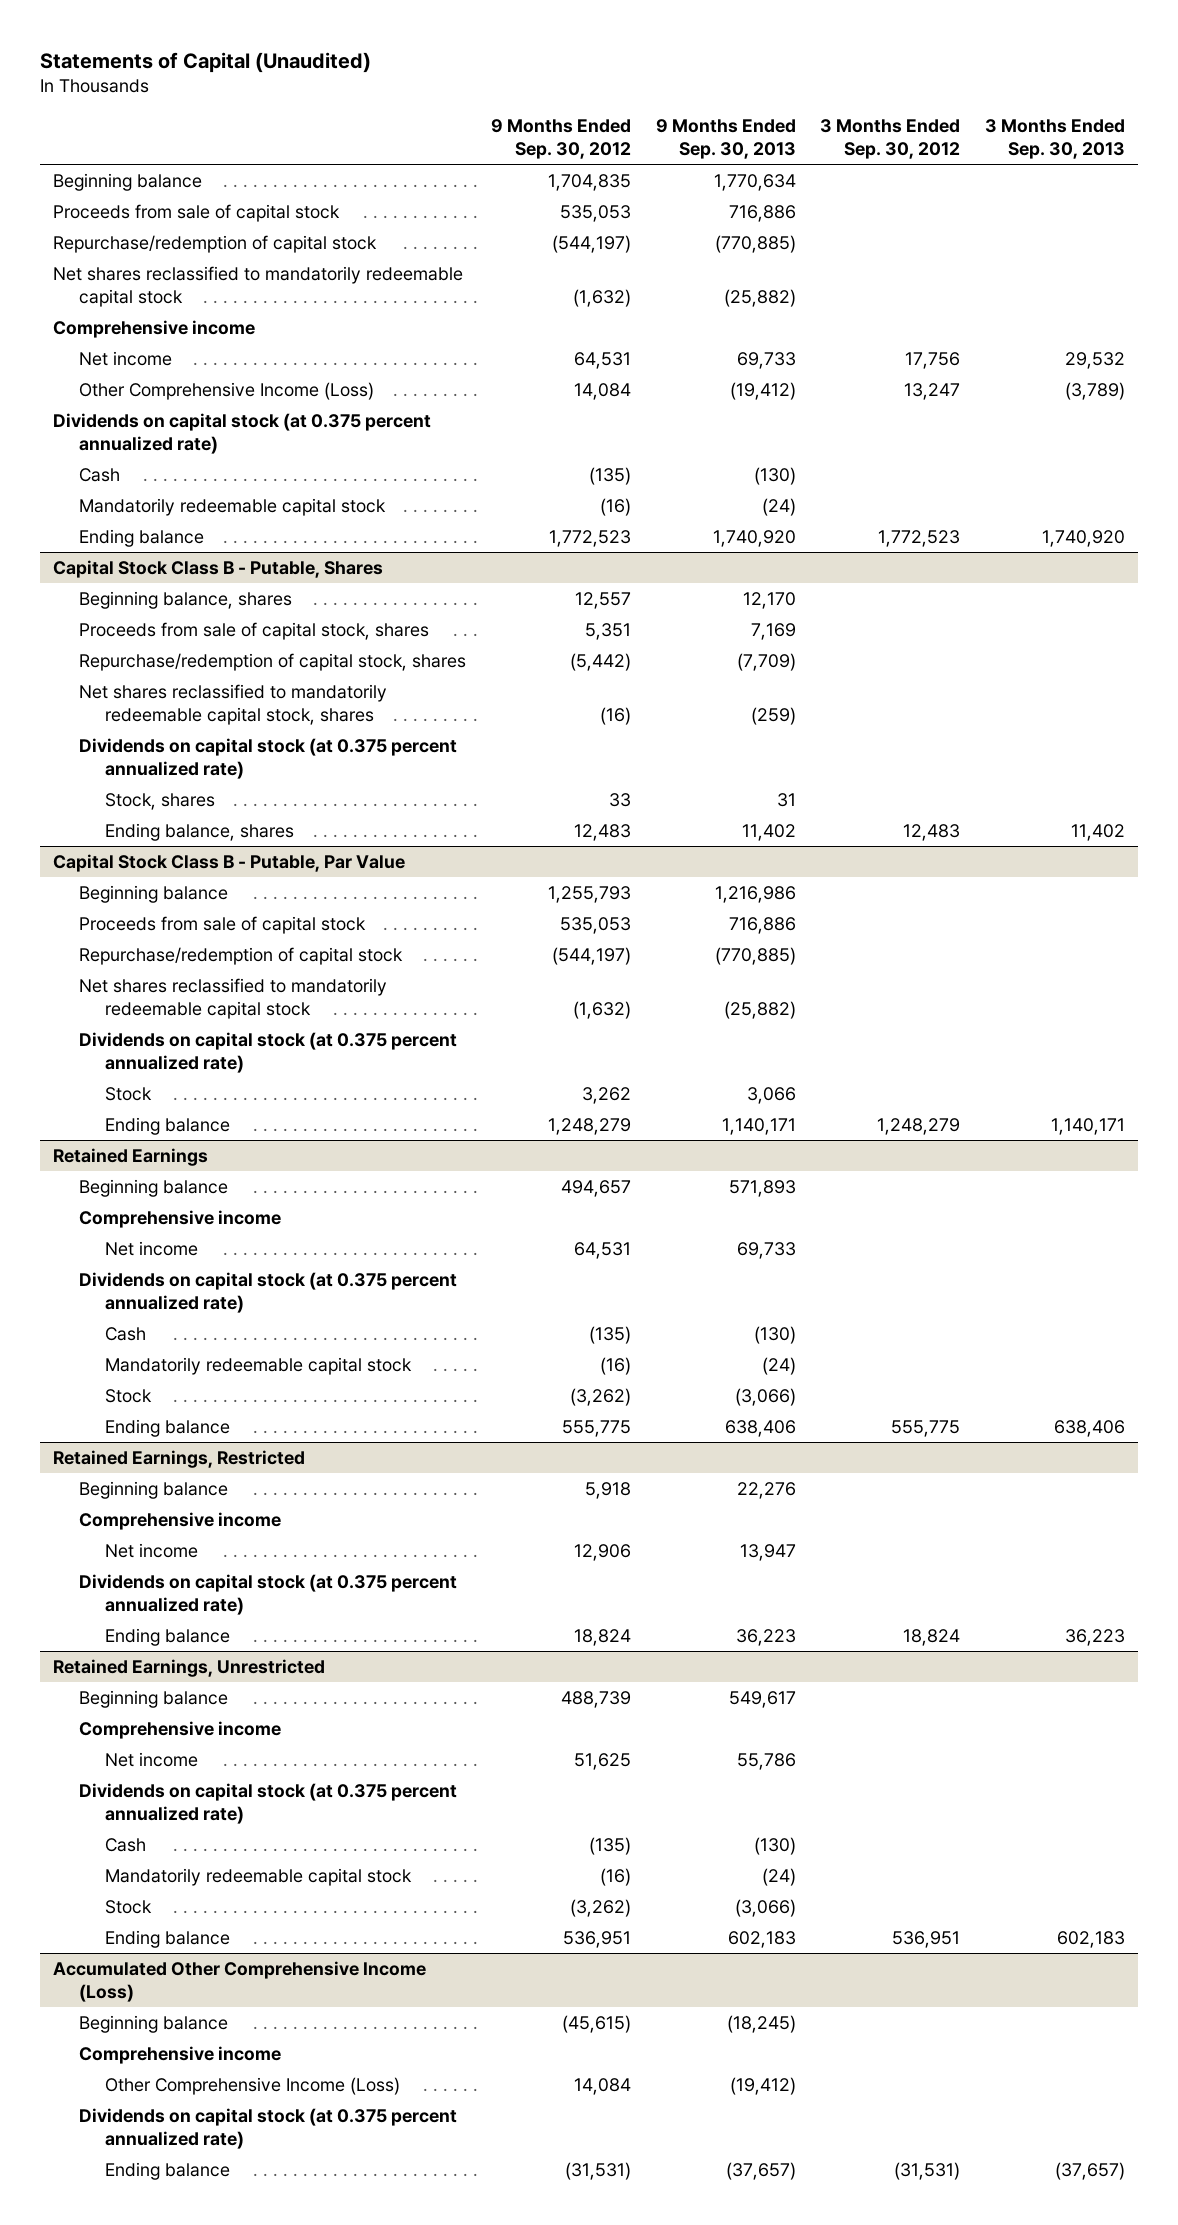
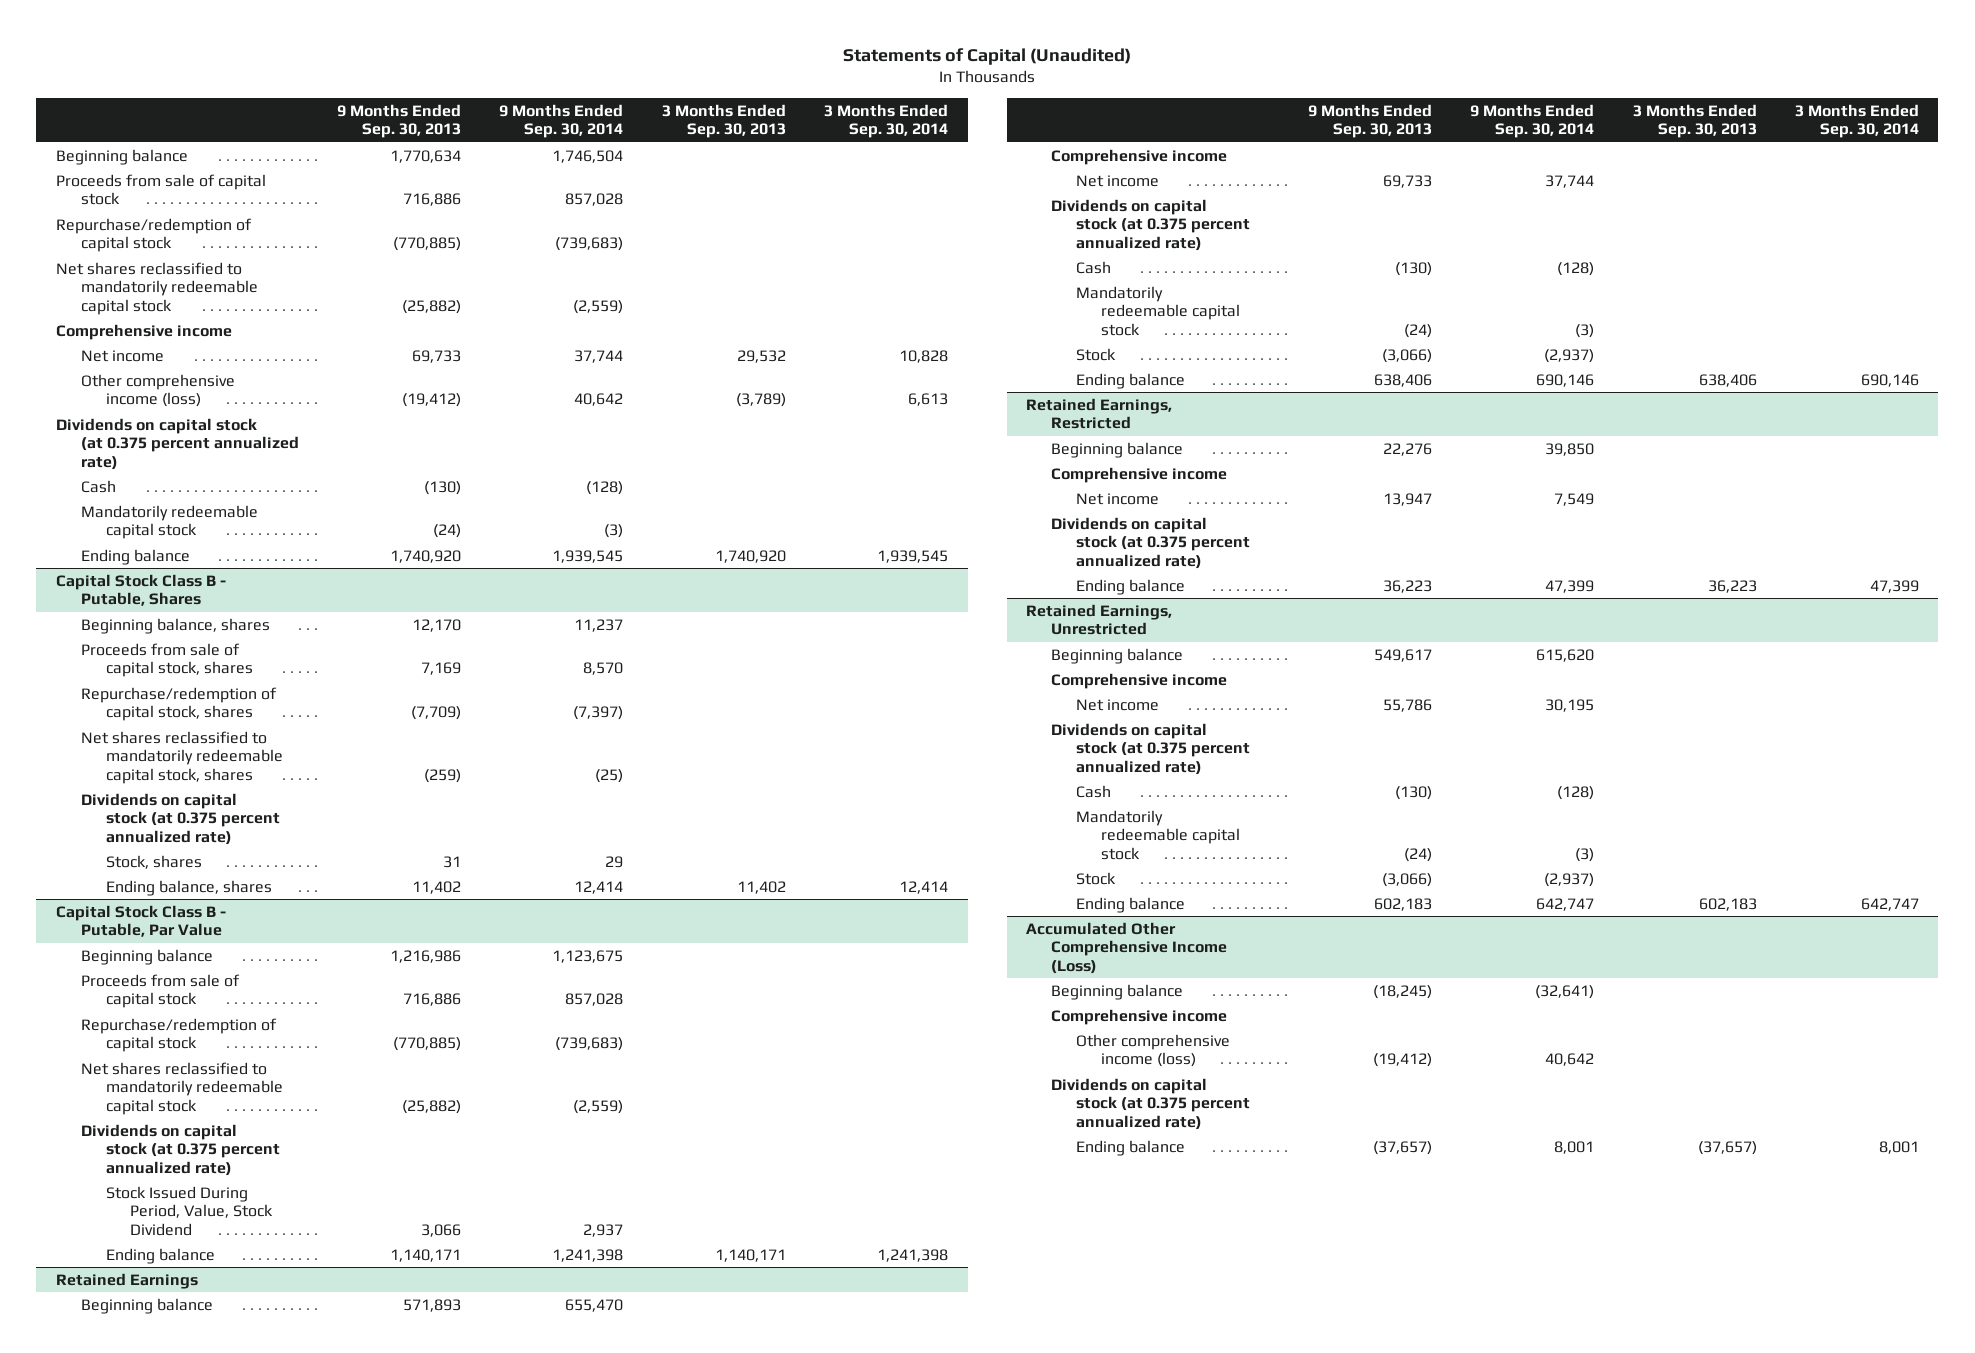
[490,118,631,160] 9 Months Ended Sep. 30, 2012 -> none
[820,118,961,160] 3 Months Ended Sep. 30, 2012 -> none
none -> [499,103,624,139] 9 Months Ended Sep. 30, 2014
none -> [824,103,949,139] 3 Months Ended Sep. 30, 2014
[78,381,374,400] Other Comprehensive Income (Loss) -> [80,373,235,408] Other comprehensive income (loss)
[105,1086,153,1101] Stock -> [105,1185,274,1236] Stock Issued During Period, Value, Stock Dividend
[105,2076,401,2095] Other Comprehensive Income (Loss) -> [1076,1033,1231,1068] Other comprehensive income (loss)

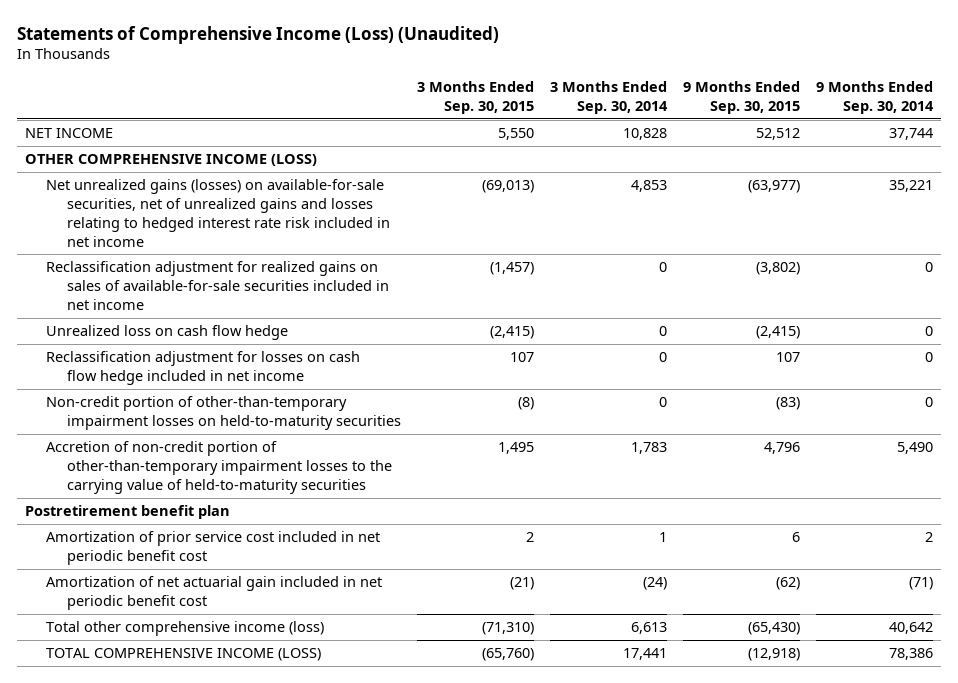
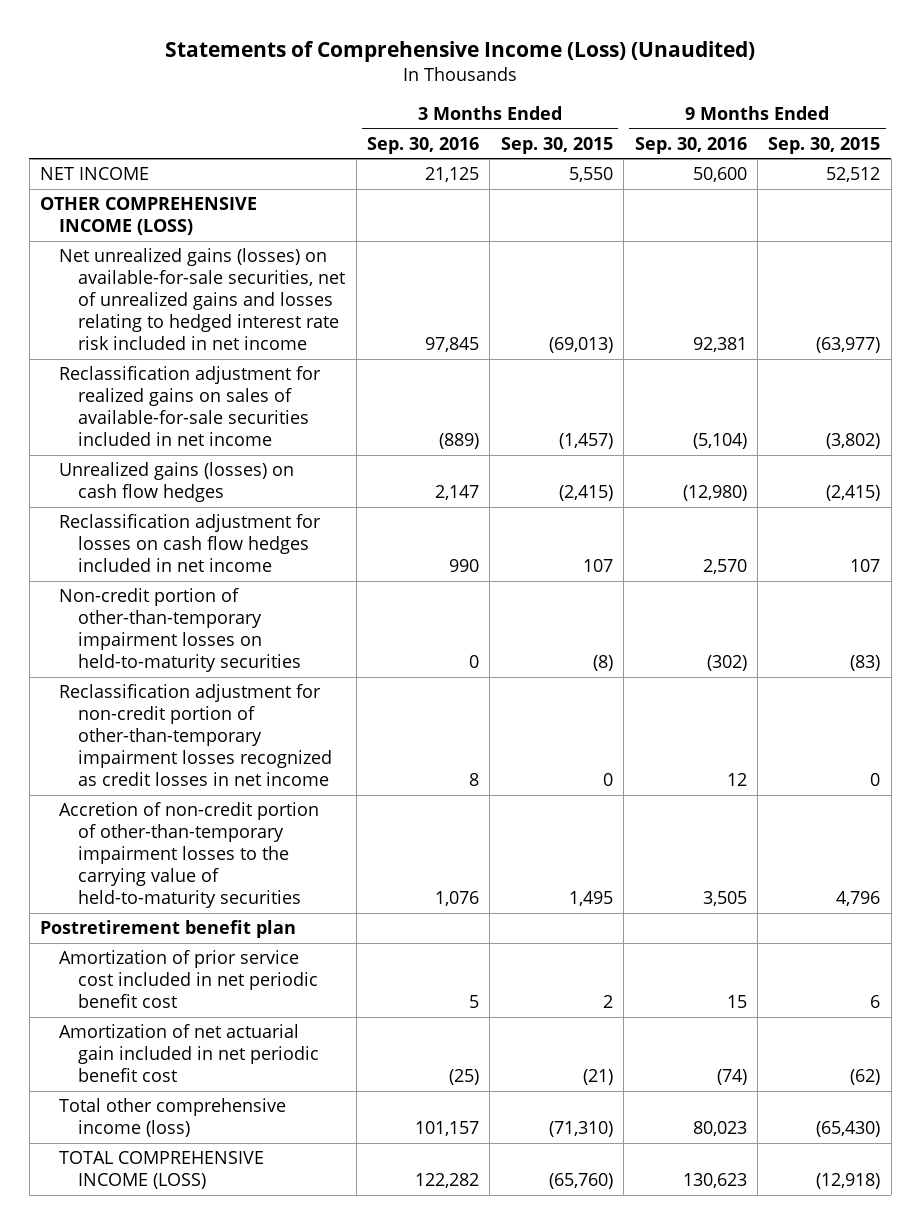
[550,81,669,115] 3 Months Ended Sep. 30, 2014 -> none
[815,81,934,115] 9 Months Ended Sep. 30, 2014 -> none
none -> [367,136,480,154] Sep. 30, 2016
none -> [634,136,747,154] Sep. 30, 2016
[46,325,289,341] Unrealized loss on cash flow hedge -> [59,462,295,503] Unrealized gains (losses) on cash flow hedges
[46,351,361,386] Reclassification adjustment for losses on cash flow hedge included in net income -> [59,514,322,573] Reclassification adjustment for losses on cash flow hedges included in net income
none -> [59,684,333,787] Reclassification adjustment for non-credit portion of other-than-temporary impairment losses recognized as credit losses in net income

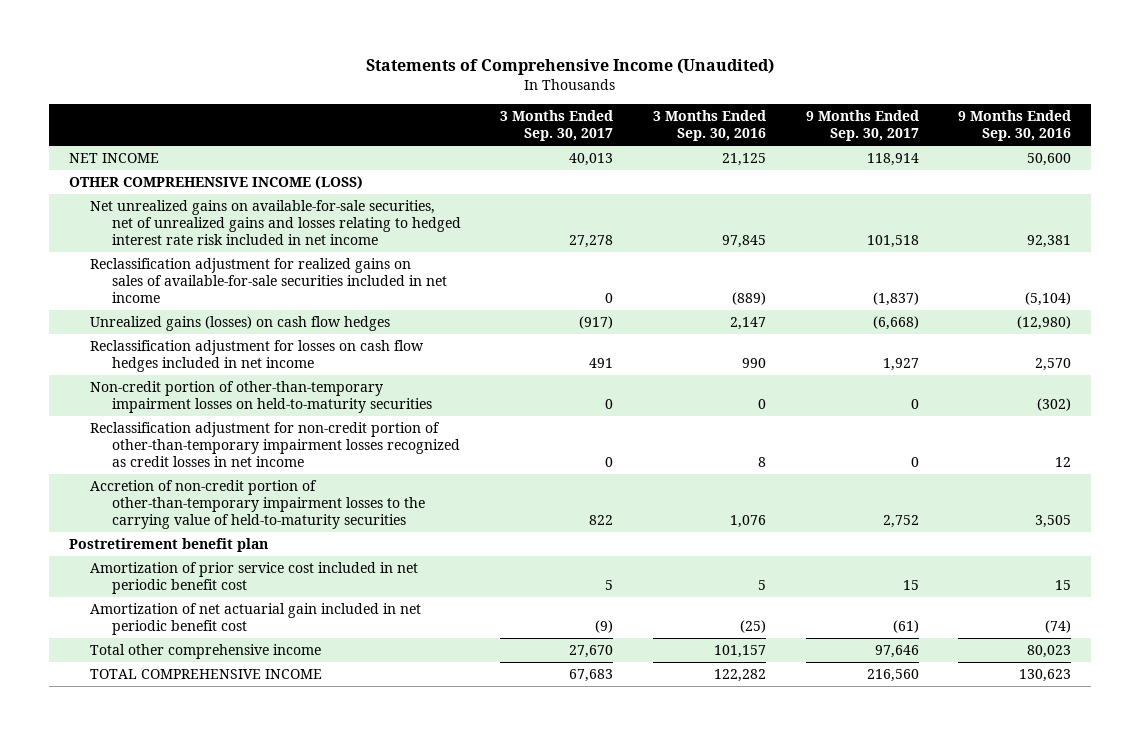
[165,40,756,62] Statements of Comprehensive Income (Loss) (Unaudited) -> [366,57,775,75] Statements of Comprehensive Income (Unaudited)
[500,136,613,154] Sep. 30, 2015 -> none
[768,136,881,154] Sep. 30, 2015 -> none
none -> [500,110,614,142] 3 Months Ended Sep. 30, 2017
none -> [805,110,919,142] 9 Months Ended Sep. 30, 2017
[59,248,346,351] Net unrealized gains (losses) on available-for-sale securities, net of unrealized gains and losses relating to hedged interest rate risk included in net income -> [90,200,461,245] Net unrealized gains on available-for-sale securities, net of unrealized gains and losses relating to hedged interest rate risk included in net income
[59,1098,287,1138] Total other comprehensive income (loss) -> [90,644,322,660] Total other comprehensive income
[59,1151,265,1190] TOTAL COMPREHENSIVE INCOME (LOSS) -> [90,669,323,680] TOTAL COMPREHENSIVE INCOME

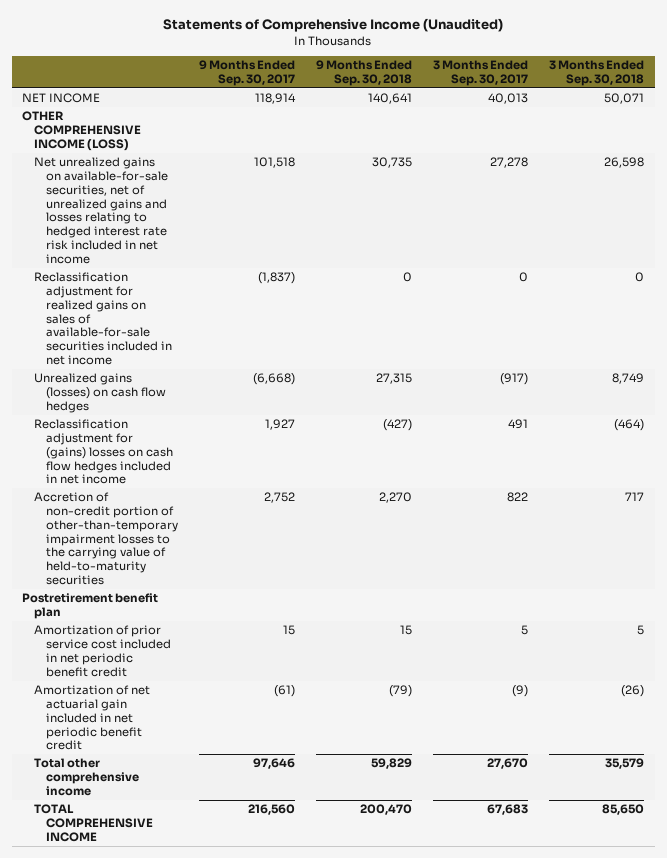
[653,110,767,142] 3 Months Ended Sep. 30, 2016 -> none
[958,110,1072,142] 9 Months Ended Sep. 30, 2016 -> none
none -> [315,60,412,86] 9 Months Ended Sep. 30, 2018
none -> [549,60,645,86] 3 Months Ended Sep. 30, 2018
[90,381,432,414] Non-credit portion of other-than-temporary impairment losses on held-to-maturity securities -> none
[90,422,460,467] Reclassification adjustment for non-credit portion of other-than-temporary impairment losses recognized as credit losses in net income -> none
[90,340,425,373] Reclassification adjustment for losses on cash flow hedges included in net income -> [34,419,173,485] Reclassification adjustment for (gains) losses on cash flow hedges included in net income
[90,562,419,595] Amortization of prior service cost included in net periodic benefit cost -> [34,625,171,677] Amortization of prior service cost included in net periodic benefit credit
[90,603,422,636] Amortization of net actuarial gain included in net periodic benefit cost -> [34,685,151,751] Amortization of net actuarial gain included in net periodic benefit credit

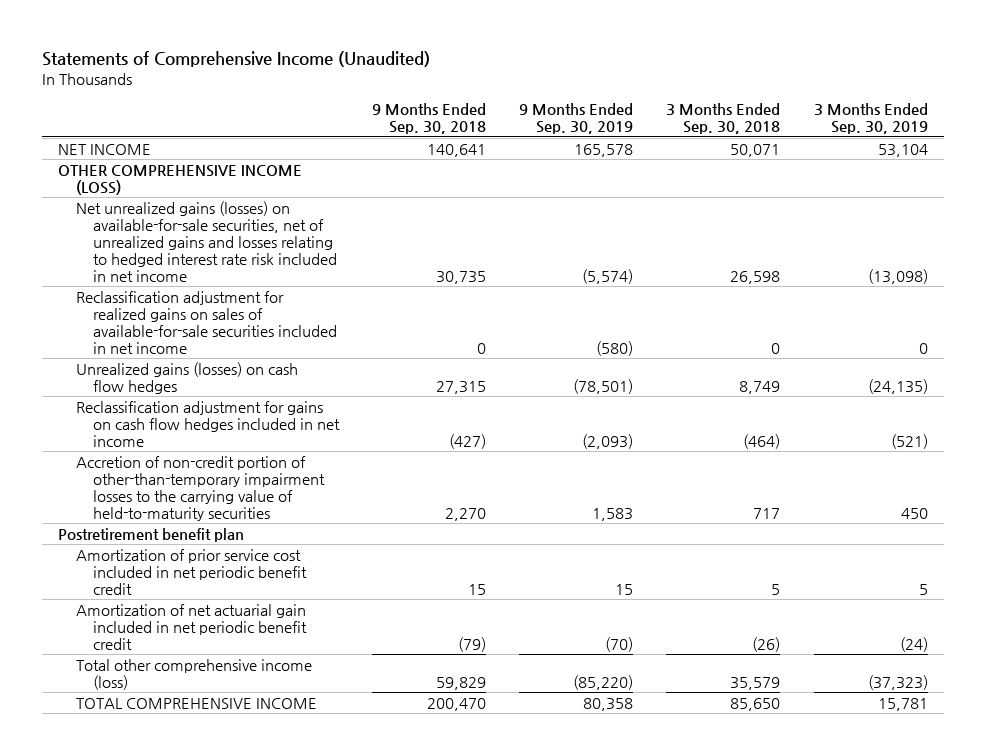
[198,60,295,86] 9 Months Ended Sep. 30, 2017 -> none
[433,60,529,86] 3 Months Ended Sep. 30, 2017 -> none
none -> [519,103,634,135] 9 Months Ended Sep. 30, 2019
none -> [813,103,928,135] 3 Months Ended Sep. 30, 2019
[34,157,168,264] Net unrealized gains on available-for-sale securities, net of unrealized gains and losses relating to hedged interest rate risk included in net income -> [75,200,337,282] Net unrealized gains (losses) on available-for-sale securities, net of unrealized gains and losses relating to hedged interest rate risk included in net income
[34,419,173,485] Reclassification adjustment for (gains) losses on cash flow hedges included in net income -> [75,400,340,447] Reclassification adjustment for gains on cash flow hedges included in net income
[34,758,139,796] Total other comprehensive income -> [75,658,312,690] Total other comprehensive income (loss)

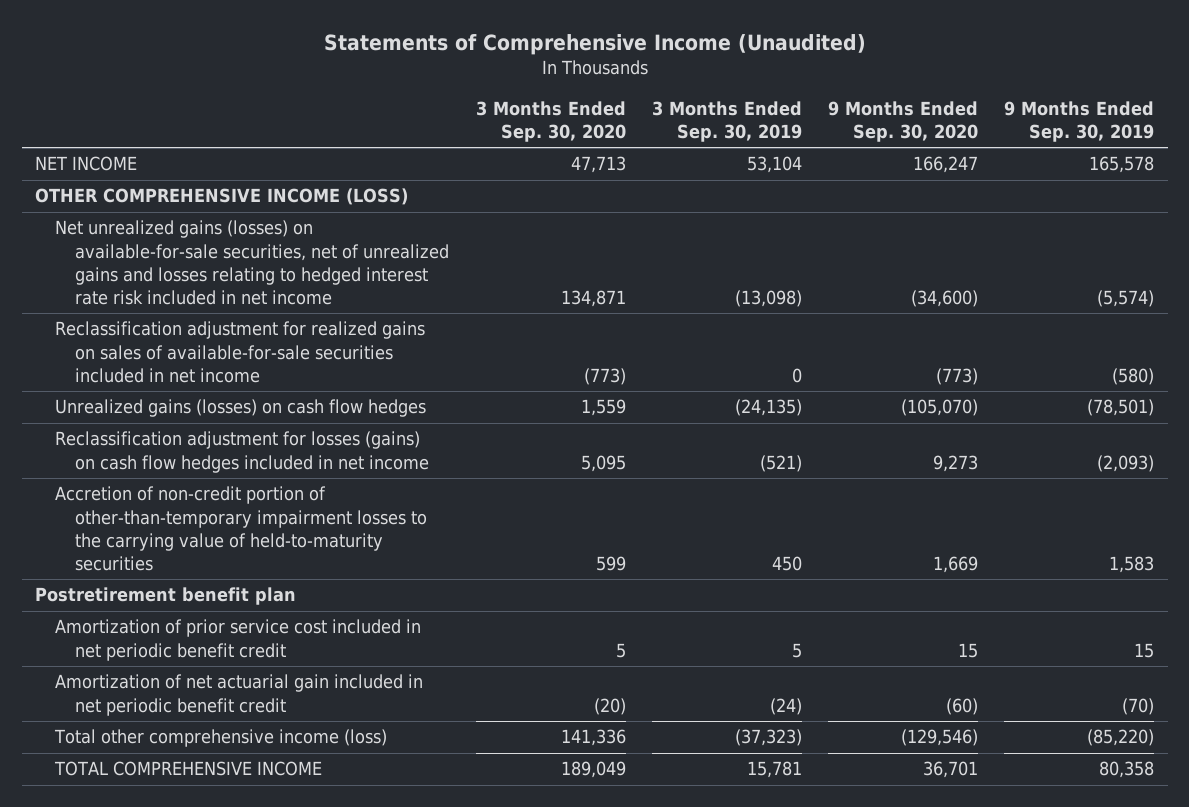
[371,103,486,135] 9 Months Ended Sep. 30, 2018 -> none
[666,103,781,135] 3 Months Ended Sep. 30, 2018 -> none
none -> [475,100,626,143] 3 Months Ended Sep. 30, 2020
none -> [828,100,979,143] 9 Months Ended Sep. 30, 2020
[75,400,340,447] Reclassification adjustment for gains on cash flow hedges included in net income -> [54,431,430,473] Reclassification adjustment for losses (gains) on cash flow hedges included in net income

